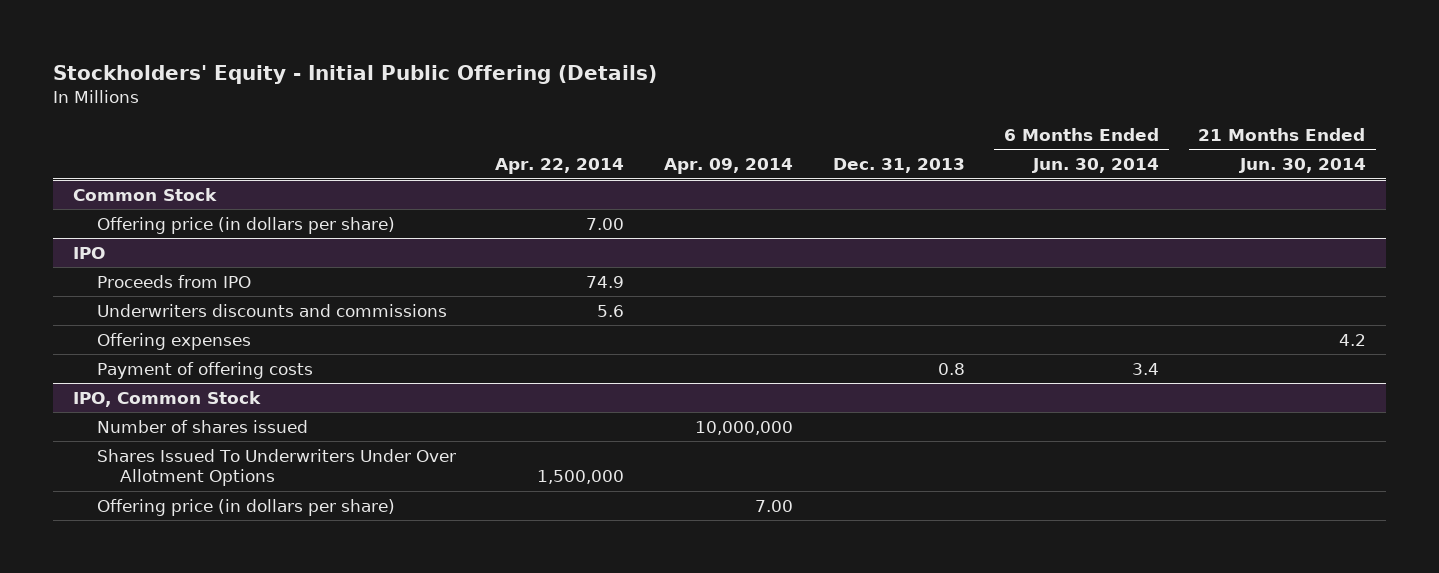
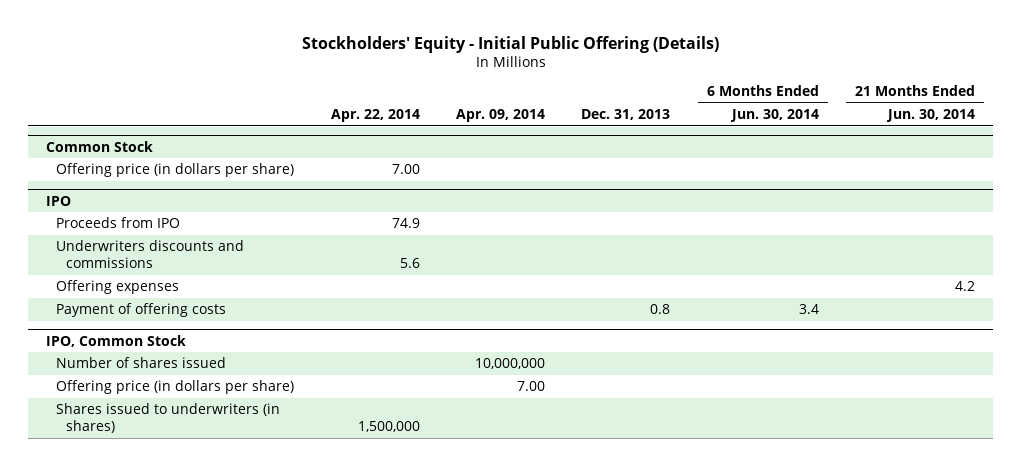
[96,448,456,487] Shares Issued To Underwriters Under Over Allotment Options -> none
none -> [56,403,281,434] Shares issued to underwriters (in shares)

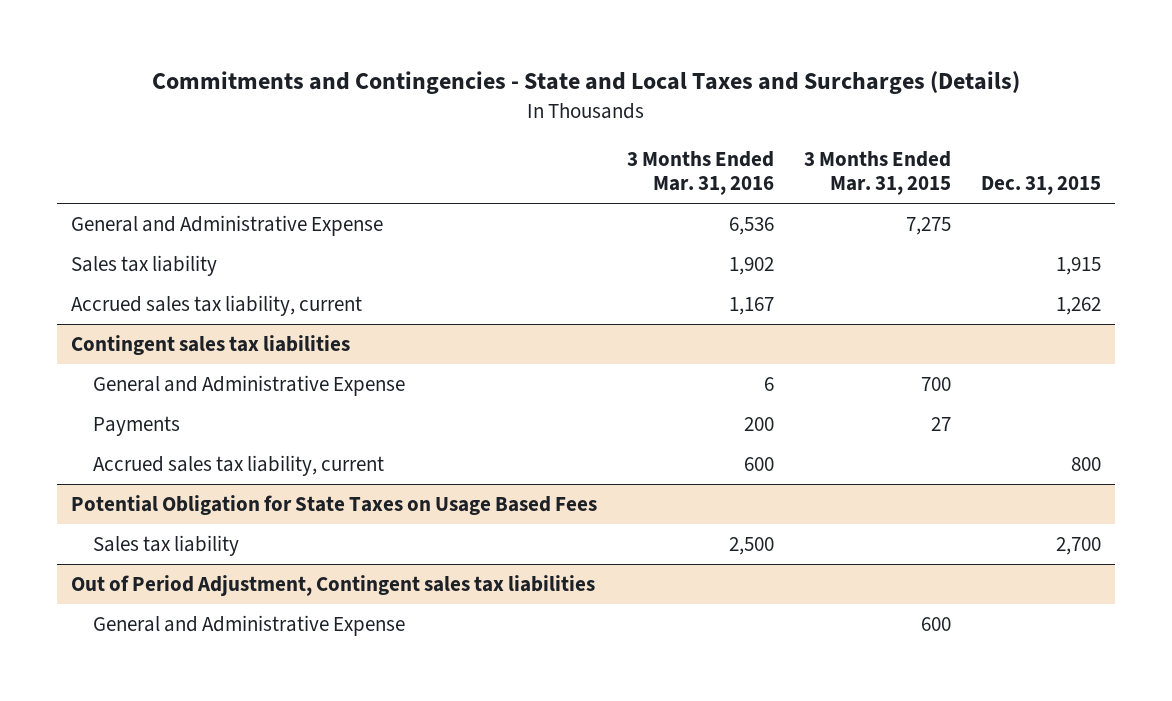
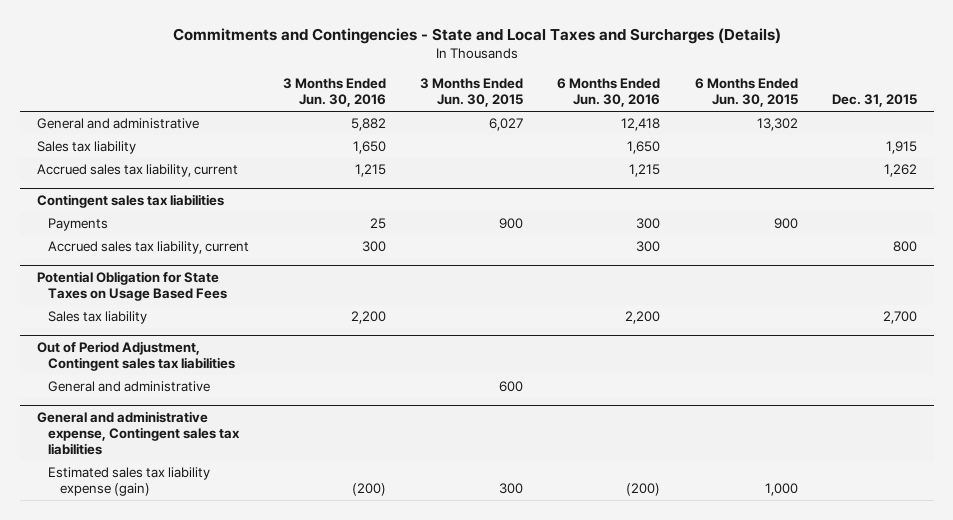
[627,150,775,196] 3 Months Ended Mar. 31, 2016 -> none
[803,150,951,196] 3 Months Ended Mar. 31, 2015 -> none
none -> [283,78,387,108] 3 Months Ended Jun. 30, 2016
none -> [420,78,524,108] 3 Months Ended Jun. 30, 2015
none -> [557,78,661,108] 6 Months Ended Jun. 30, 2016
none -> [694,78,798,108] 6 Months Ended Jun. 30, 2015
[71,215,384,237] General and Administrative Expense -> [36,118,199,130] General and administrative
[92,375,405,397] General and Administrative Expense -> none
[92,615,405,637] General and Administrative Expense -> [48,381,211,393] General and administrative
none -> [36,411,241,456] General and administrative expense, Contingent sales tax liabilities
none -> [48,467,211,497] Estimated sales tax liability expense (gain)

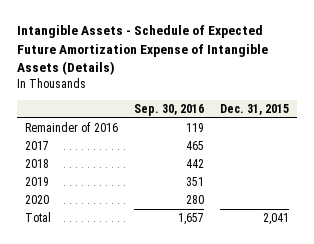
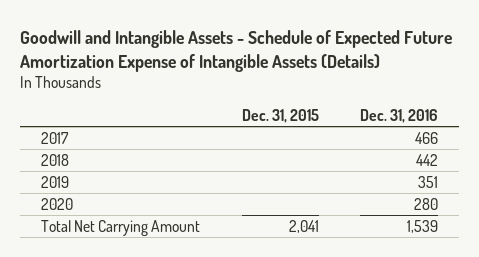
[17,25,269,75] Intangible Assets - Schedule of Expected Future Amortization Expense of Intangible Assets (Details) -> [20,29,453,72] Goodwill and Intangible Assets - Schedule of Expected Future Amortization Expense of Intangible Assets (Details)
[134,103,205,116] Sep. 30, 2016 -> none
none -> [360,108,439,123] Dec. 31, 2016
[25,122,119,133] Remainder of 2016 -> none
[25,212,52,223] Total -> [40,219,200,236] Total Net Carrying Amount

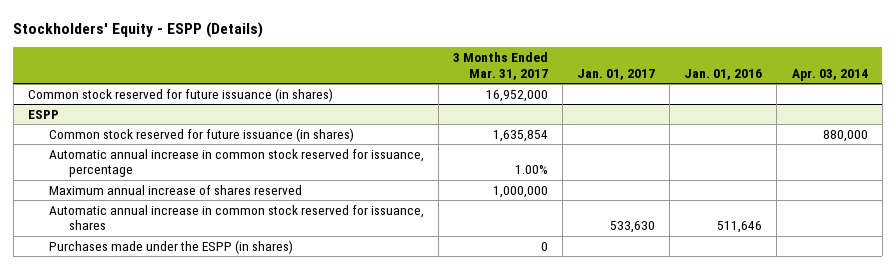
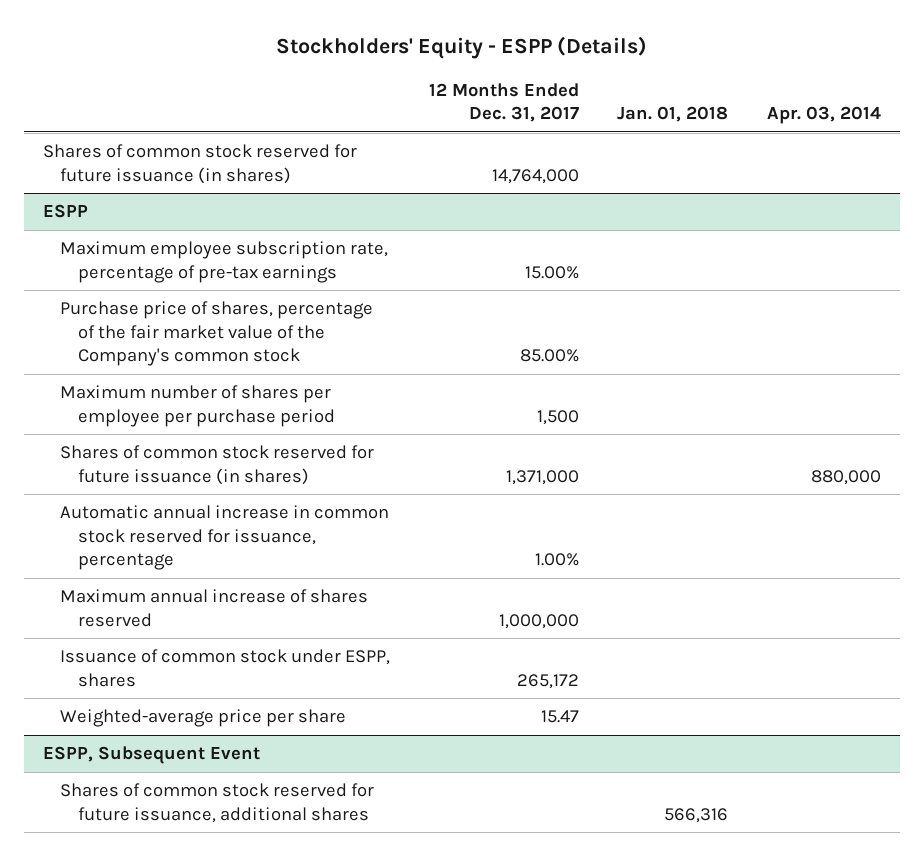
[452,52,548,80] 3 Months Ended Mar. 31, 2017 -> none
[577,68,656,80] Jan. 01, 2017 -> none
[684,68,763,80] Jan. 01, 2016 -> none
none -> [428,82,579,123] 12 Months Ended Dec. 31, 2017
none -> [617,106,729,123] Jan. 01, 2018
[28,87,334,102] Common stock reserved for future issuance (in shares) -> [43,144,358,184] Shares of common stock reserved for future issuance (in shares)
none -> [60,241,389,283] Maximum employee subscription rate, percentage of pre-tax earnings
none -> [60,301,374,367] Purchase price of shares, percentage of the fair market value of the Company's common stock
none -> [60,385,335,427] Maximum number of shares per employee per purchase period
[48,127,354,142] Common stock reserved for future issuance (in shares) -> [60,445,375,485] Shares of common stock reserved for future issuance (in shares)
[48,204,424,231] Automatic annual increase in common stock reserved for issuance, shares -> none
[48,239,293,254] Purchases made under the ESPP (in shares) -> [60,649,391,687] Issuance of common stock under ESPP, shares
none -> [60,709,347,728] Weighted-average price per share
none -> [43,746,261,765] ESPP, Subsequent Event
none -> [60,783,375,823] Shares of common stock reserved for future issuance, additional shares

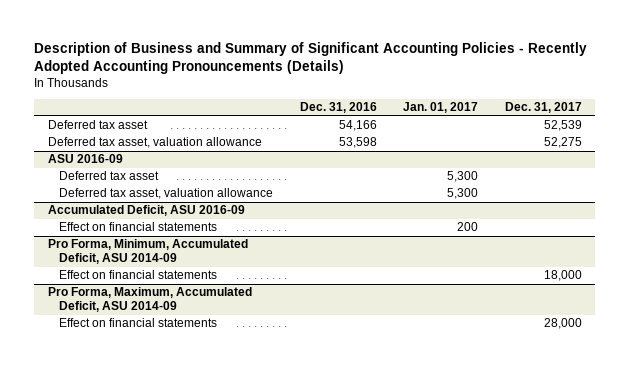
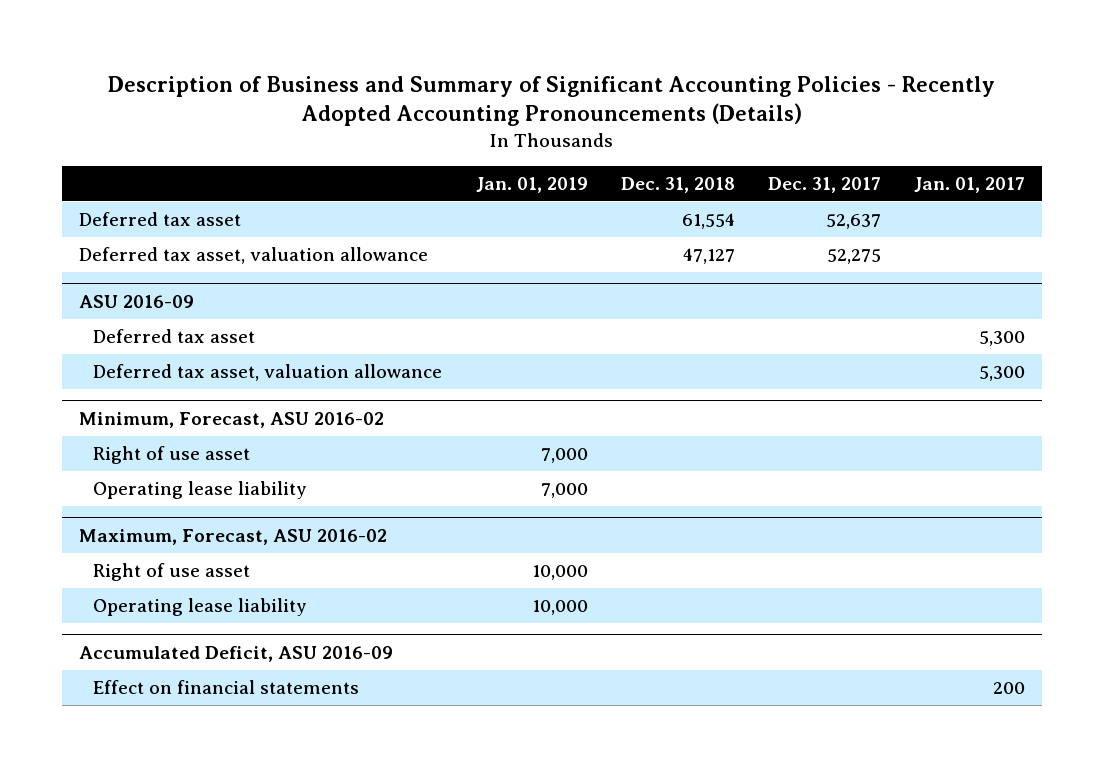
[299,102,377,114] Dec. 31, 2016 -> none
none -> [475,176,588,193] Jan. 01, 2019
none -> [620,176,735,193] Dec. 31, 2018
[544,120,583,132] 52,539 -> [826,214,882,230] 52,637
none -> [79,411,385,428] Minimum, Forecast, ASU 2016-02
none -> [93,446,251,465] Right of use asset
none -> [93,481,308,500] Operating lease liability
none -> [79,528,388,545] Maximum, Forecast, ASU 2016-02
none -> [93,563,251,582] Right of use asset
none -> [93,598,308,617] Operating lease liability
[47,239,248,265] Pro Forma, Minimum, Accumulated Deficit, ASU 2014-09 -> none
[59,270,218,280] Effect on financial statements -> none
[47,287,252,313] Pro Forma, Maximum, Accumulated Deficit, ASU 2014-09 -> none
[59,318,218,328] Effect on financial statements -> none

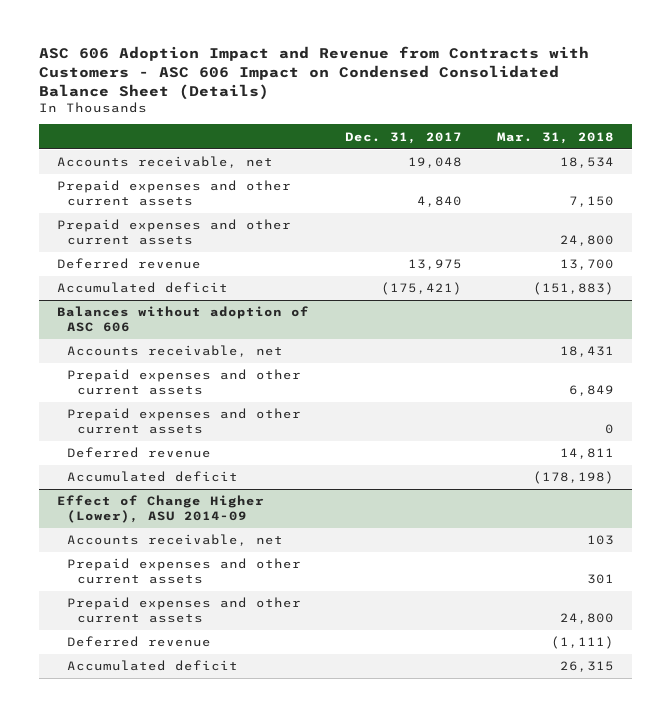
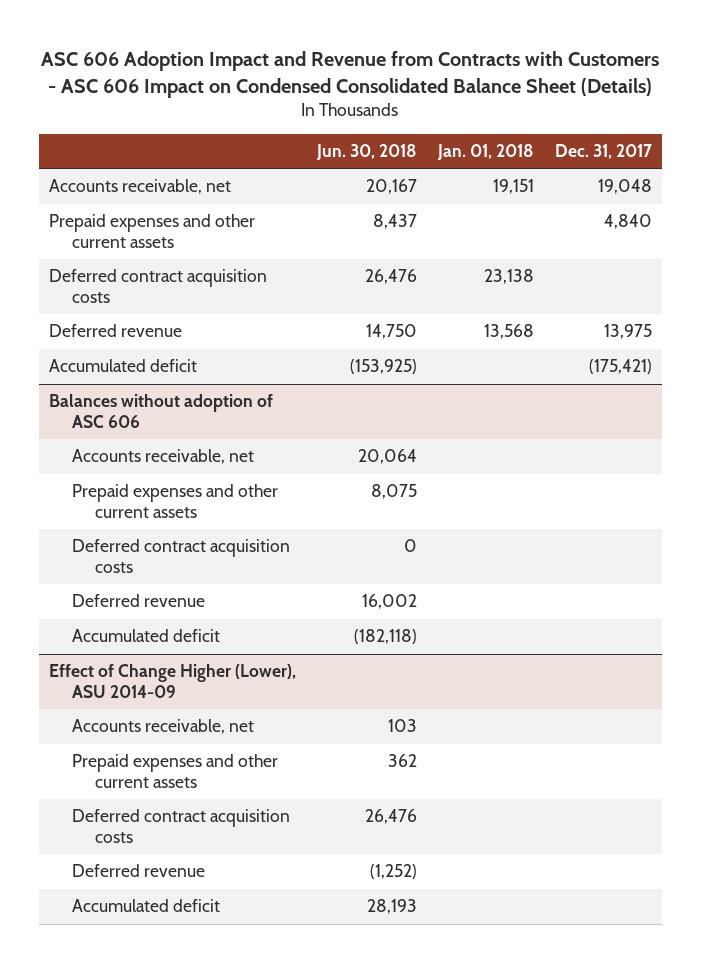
[497,131,615,144] Mar. 31, 2018 -> none
none -> [315,144,417,161] Jun. 30, 2018
none -> [436,144,534,161] Jan. 01, 2018
[56,219,291,246] Prepaid expenses and other current assets -> [49,269,268,304] Deferred contract acquisition costs
[66,408,301,435] Prepaid expenses and other current assets -> [71,539,290,574] Deferred contract acquisition costs
[66,597,301,624] Prepaid expenses and other current assets -> [71,809,290,844] Deferred contract acquisition costs

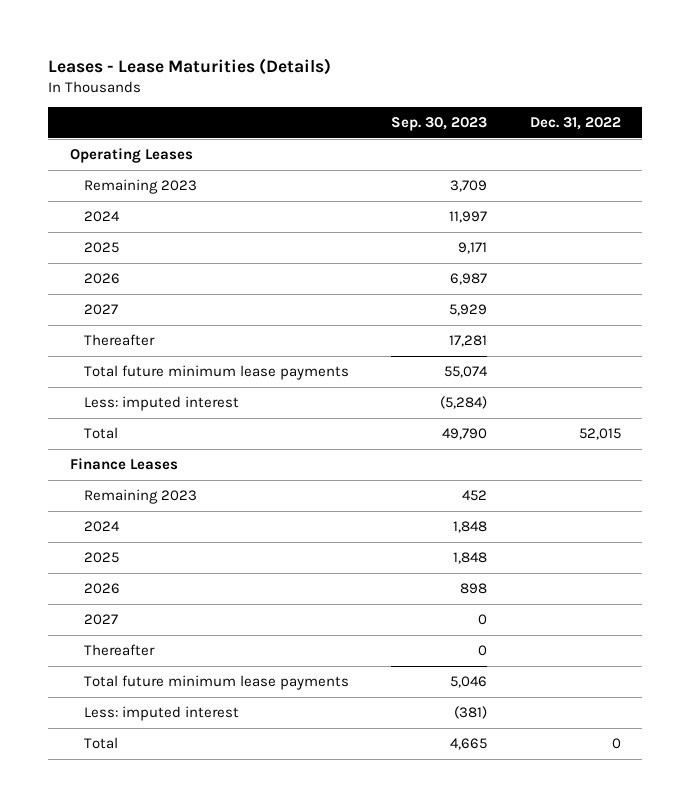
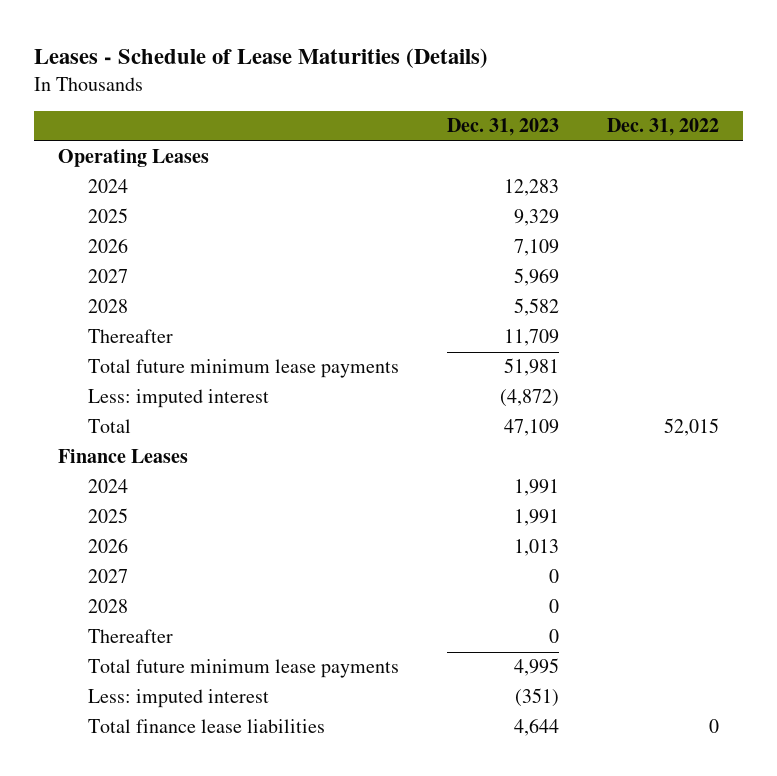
[48,57,332,75] Leases - Lease Maturities (Details) -> [33,48,488,69] Leases - Schedule of Lease Maturities (Details)
[391,116,488,131] Sep. 30, 2023 -> none
none -> [447,118,560,137] Dec. 31, 2023
[83,179,197,195] Remaining 2023 -> none
none -> [88,299,129,314] 2028
[83,489,197,505] Remaining 2023 -> none
none -> [88,599,129,614] 2028
[83,737,118,750] Total -> [88,719,326,734] Total finance lease liabilities

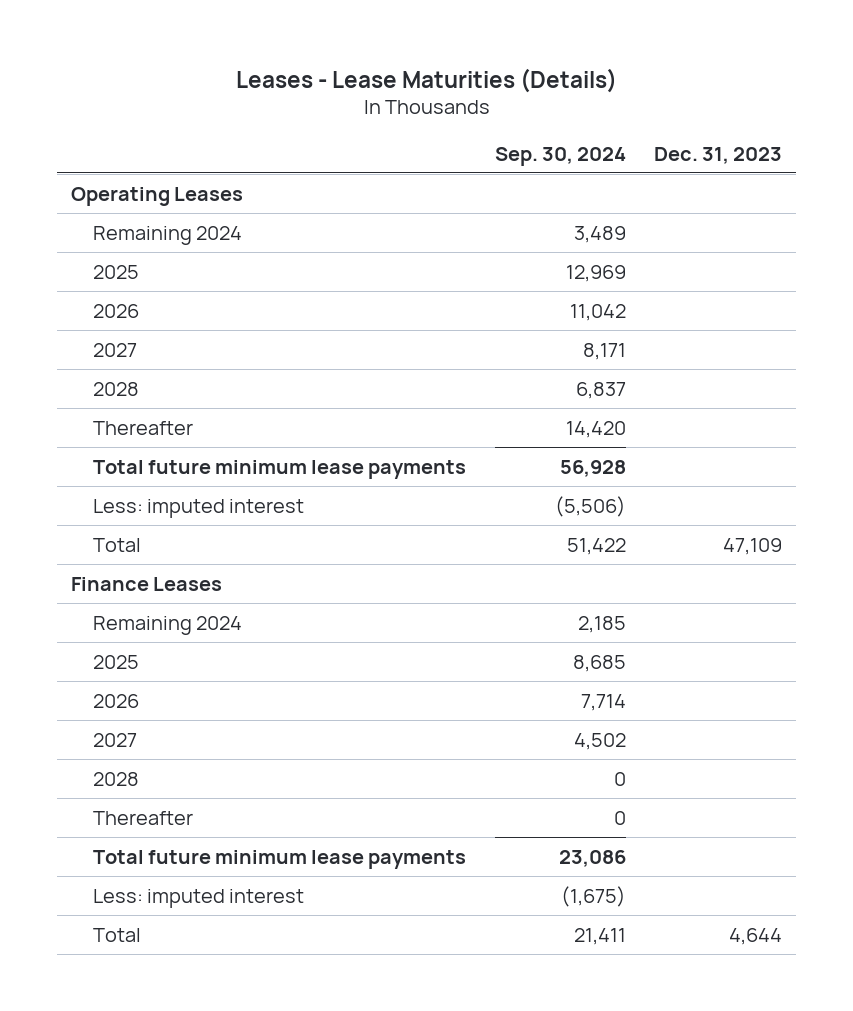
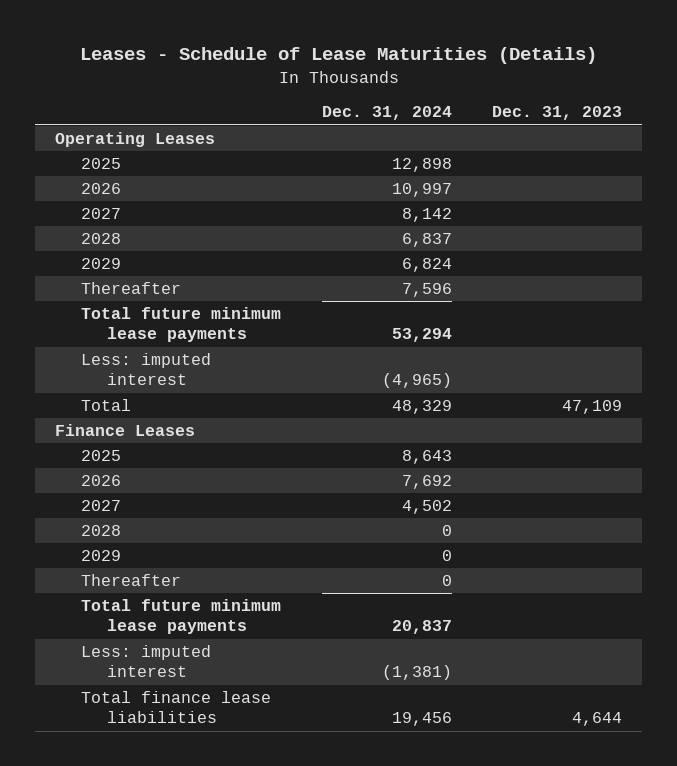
[235,67,617,93] Leases - Lease Maturities (Details) -> [79,47,597,65] Leases - Schedule of Lease Maturities (Details)
[494,146,626,166] Sep. 30, 2024 -> none
none -> [321,106,452,121] Dec. 31, 2024
[93,225,243,245] Remaining 2024 -> none
none -> [81,258,122,270] 2029
[93,615,243,635] Remaining 2024 -> none
none -> [81,550,122,562] 2029
[93,927,142,942] Total -> [81,691,272,724] Total finance lease liabilities

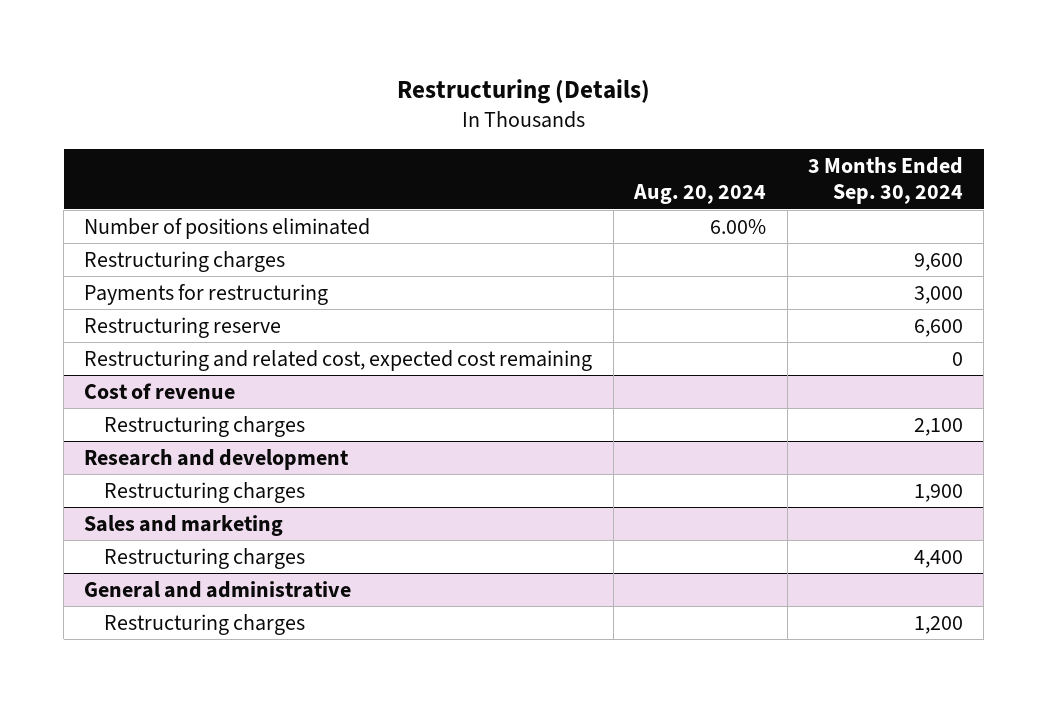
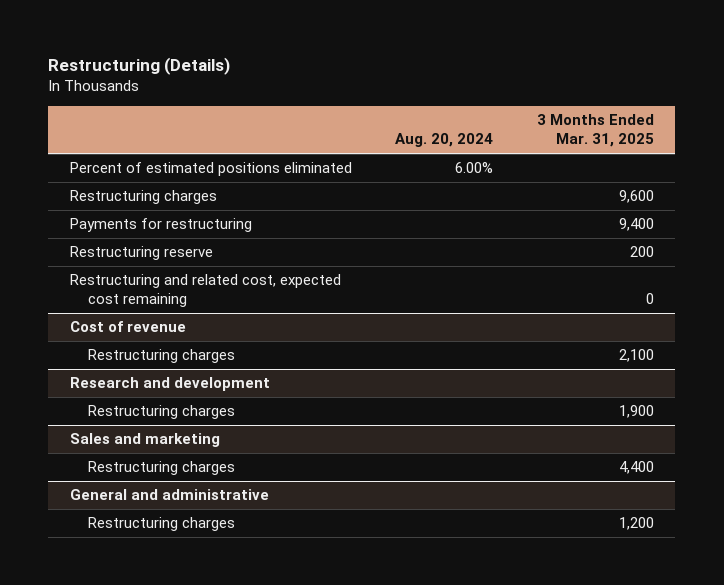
[808,157,964,205] 3 Months Ended Sep. 30, 2024 -> none
none -> [536,114,654,148] 3 Months Ended Mar. 31, 2025
[84,217,371,239] Number of positions eliminated -> [69,162,352,177] Percent of estimated positions eliminated

